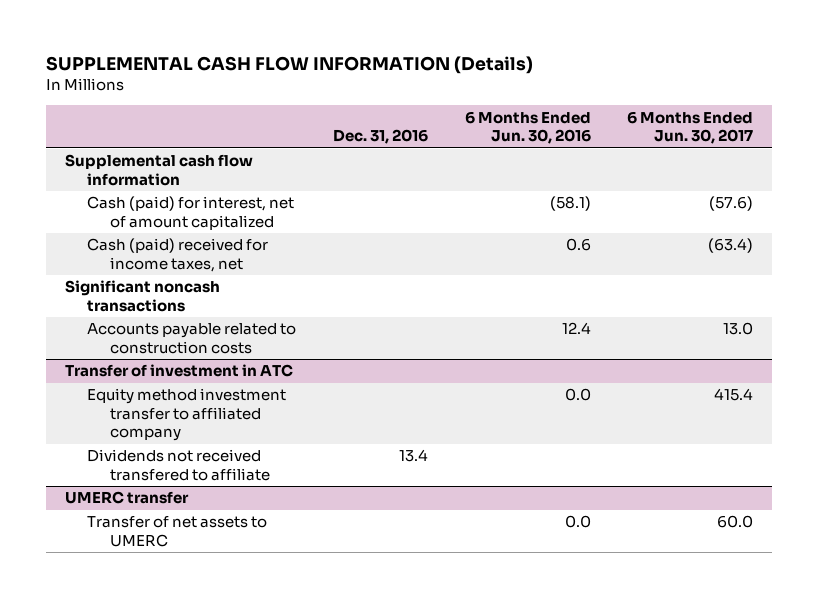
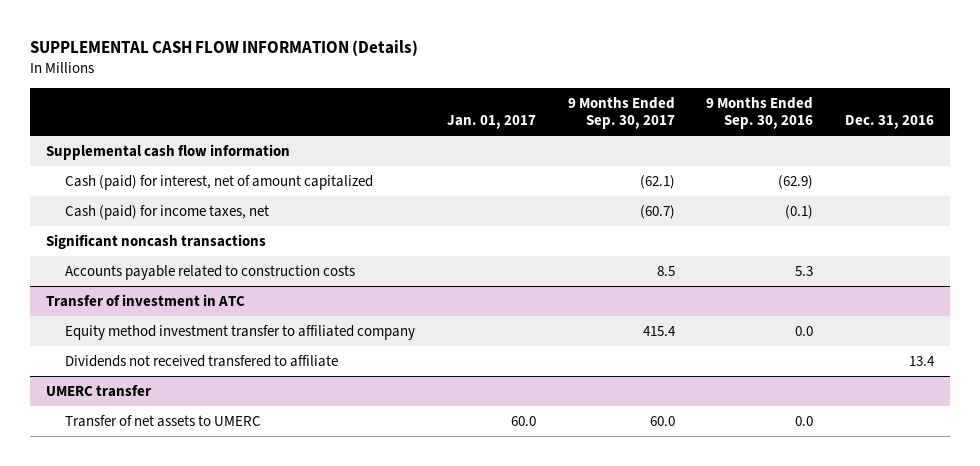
[464,110,591,145] 6 Months Ended Jun. 30, 2016 -> none
[627,110,754,145] 6 Months Ended Jun. 30, 2017 -> none
none -> [446,115,536,130] Jan. 01, 2017
none -> [567,96,675,130] 9 Months Ended Sep. 30, 2017
none -> [706,96,814,130] 9 Months Ended Sep. 30, 2016
[87,238,269,272] Cash (paid) received for income taxes, net -> [65,204,270,220] Cash (paid) for income taxes, net

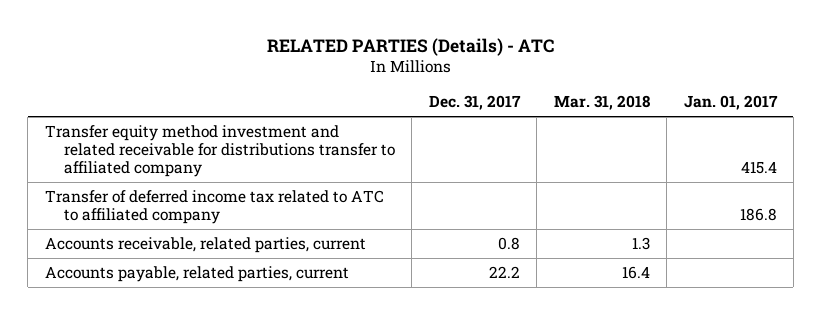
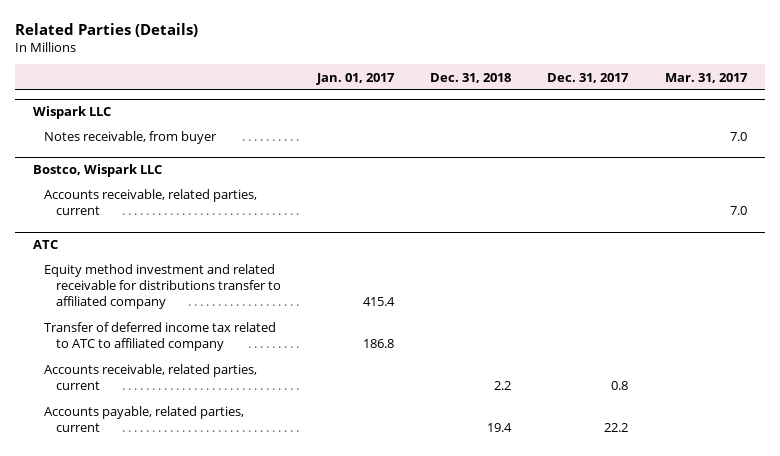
[266,37,554,56] RELATED PARTIES (Details) - ATC -> [14,22,198,37] Related Parties (Details)
[553,95,650,111] Mar. 31, 2018 -> none
none -> [430,72,512,83] Dec. 31, 2018
none -> [664,72,748,83] Mar. 31, 2017
none -> [32,106,111,120] Wispark LLC
none -> [44,131,218,145] Notes receivable, from buyer
none -> [32,164,162,178] Bostco, Wispark LLC
none -> [44,189,258,216] Accounts receivable, related parties, current
none -> [32,240,58,250] ATC
[44,124,396,178] Transfer equity method investment and related receivable for distributions transfer to affiliated company -> [44,264,281,310] Equity method investment and related receivable for distributions transfer to affiliated company

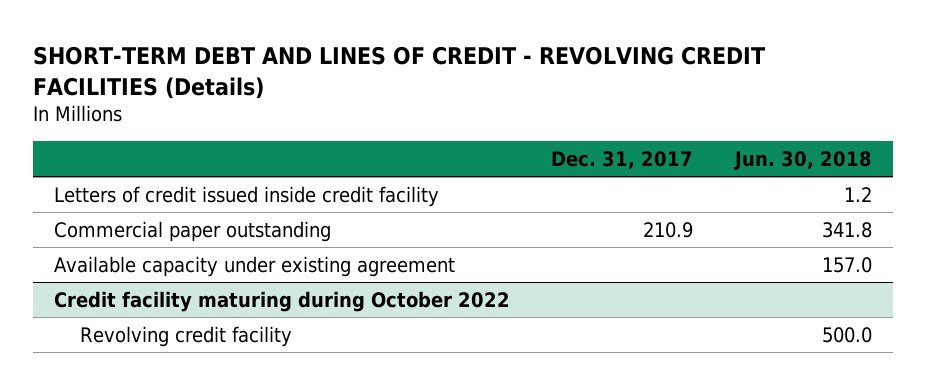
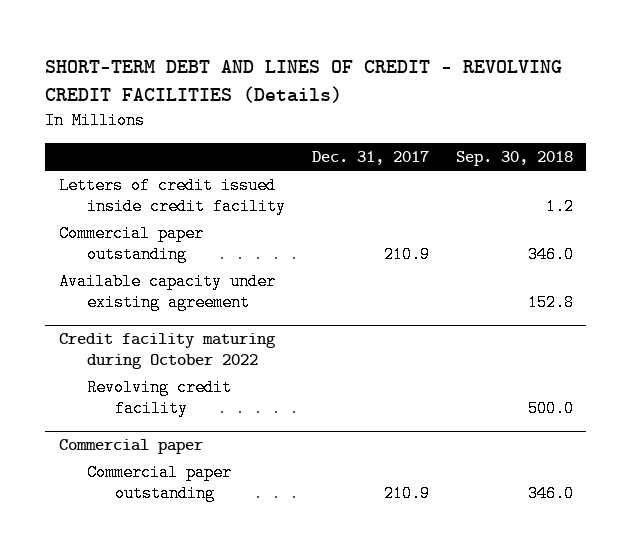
[734,151,873,171] Jun. 30, 2018 -> none
none -> [455,151,573,167] Sep. 30, 2018
none -> [58,439,203,455] Commercial paper
none -> [86,463,232,502] Commercial paper outstanding

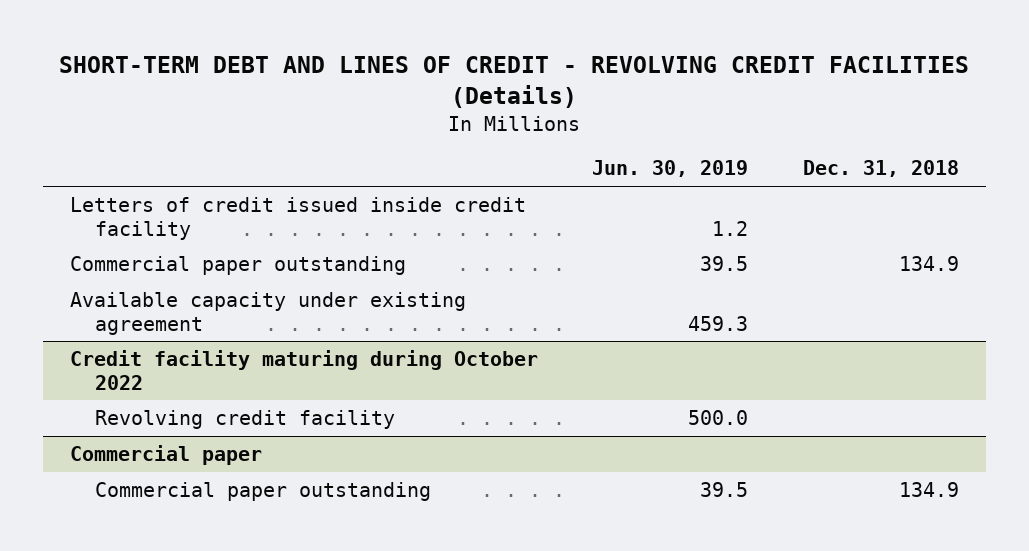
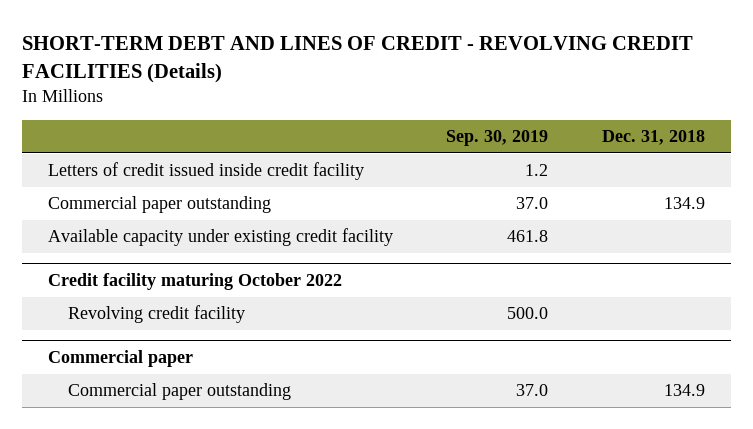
[592,160,749,178] Jun. 30, 2019 -> none
none -> [446,130,549,147] Sep. 30, 2019
[70,350,539,390] Credit facility maturing during October 2022 -> none
[94,410,395,430] Revolving credit facility -> none
[70,292,467,335] Available capacity under existing agreement -> [48,228,394,247] Available capacity under existing credit facility
none -> [48,273,343,291] Credit facility maturing October 2022
none -> [68,305,246,324] Revolving credit facility

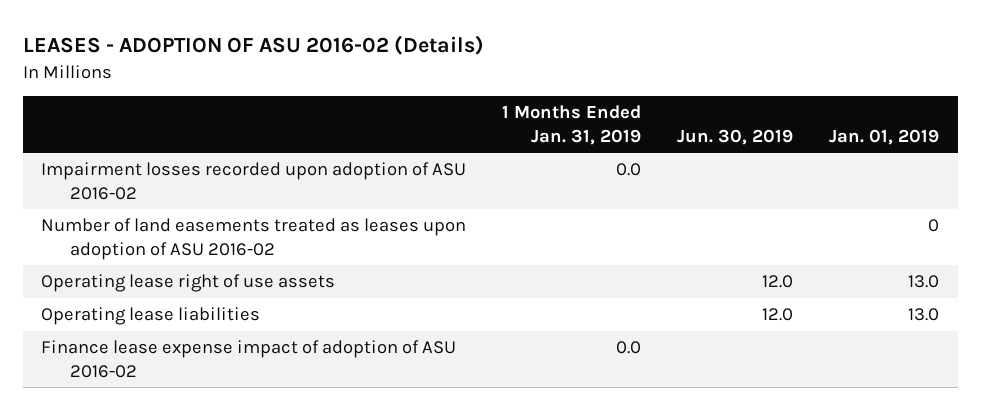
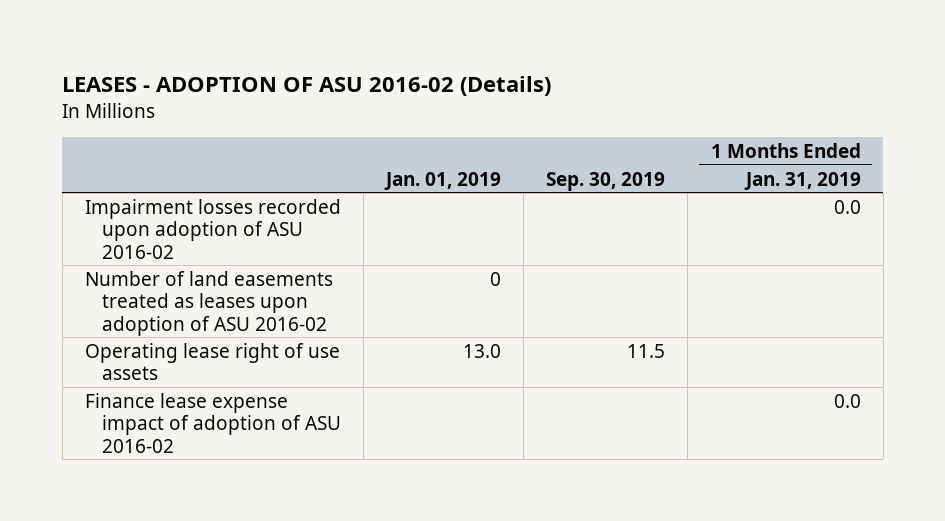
[677,128,794,145] Jun. 30, 2019 -> none
none -> [546,171,666,191] Sep. 30, 2019
[41,307,261,326] Operating lease liabilities -> none

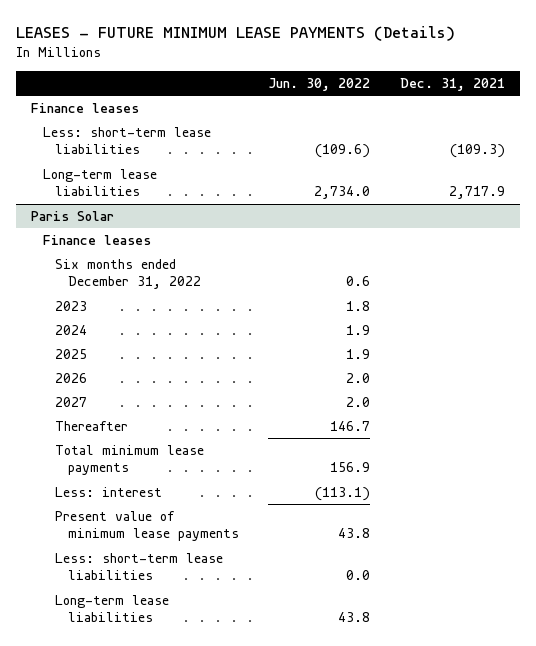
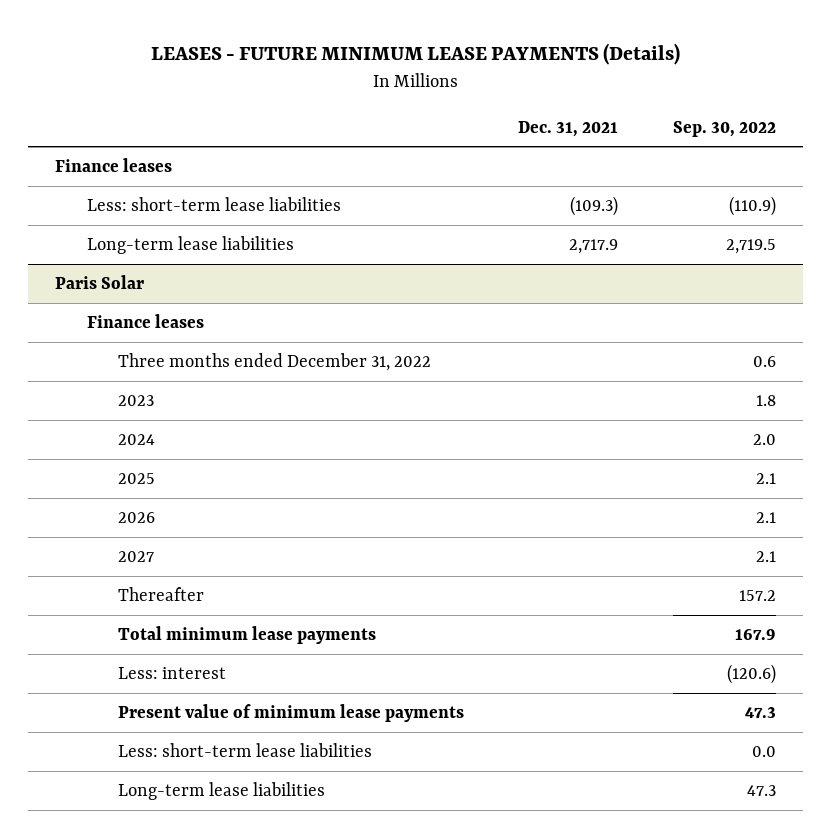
[268,77,371,91] Jun. 30, 2022 -> none
none -> [672,120,776,137] Sep. 30, 2022
[55,259,201,290] Six months ended December 31, 2022 -> [118,353,432,372] Three months ended December 31, 2022

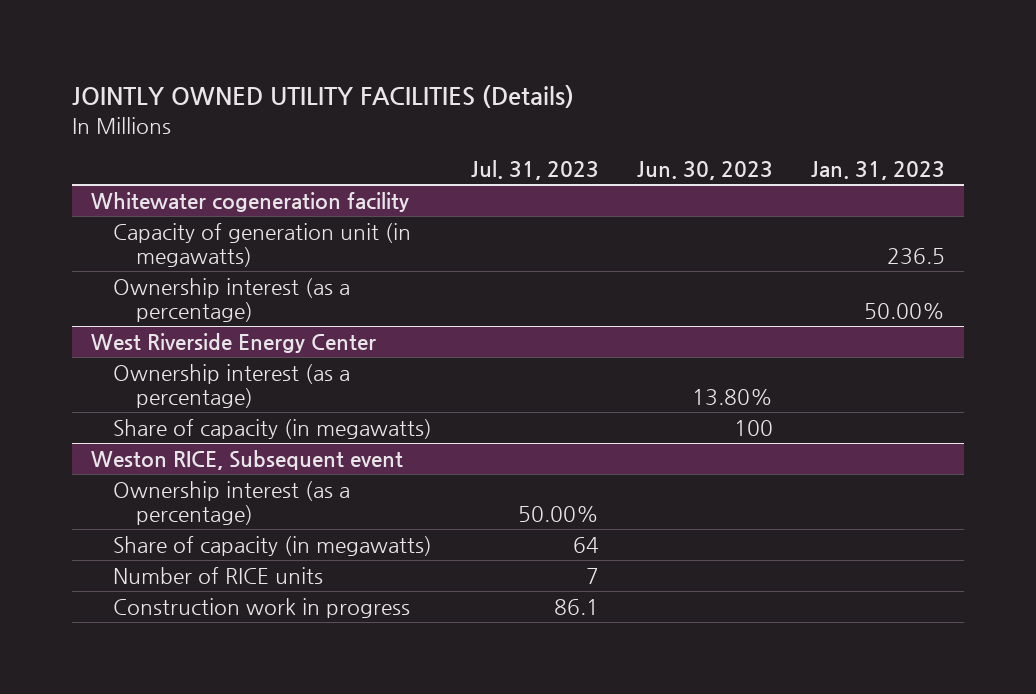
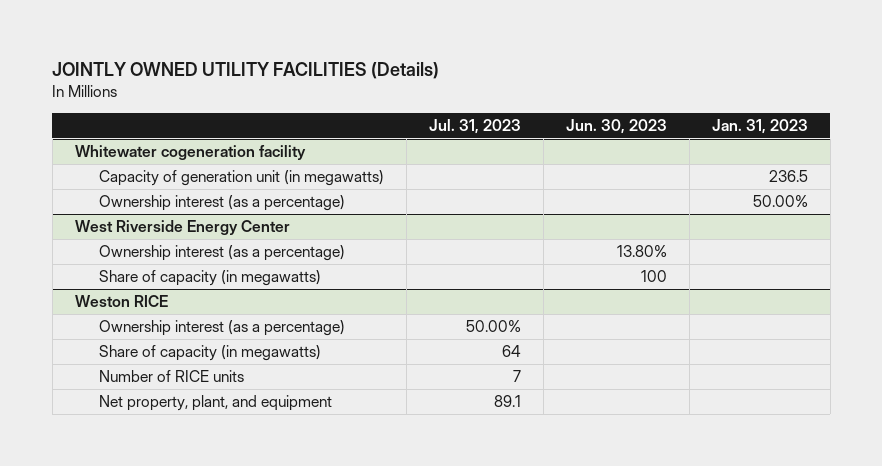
[90,449,403,470] Weston RICE, Subsequent event -> [74,295,168,308] Weston RICE
[113,597,411,618] Construction work in progress -> none
none -> [99,395,333,412] Net property, plant, and equipment

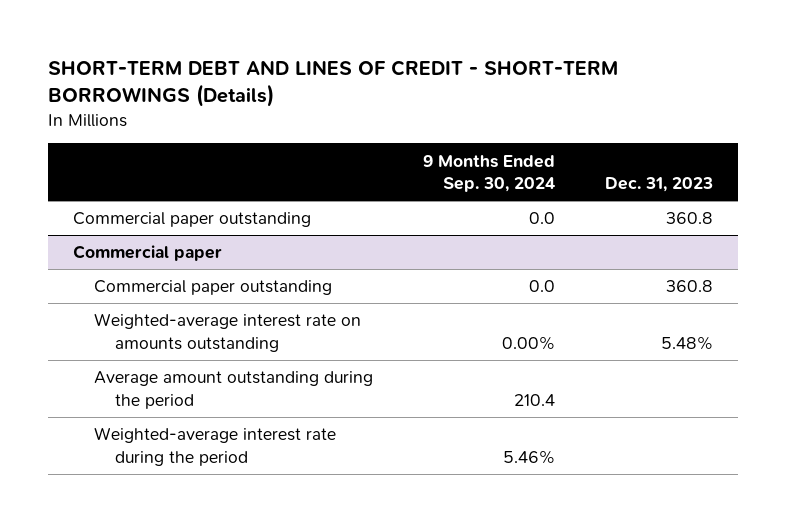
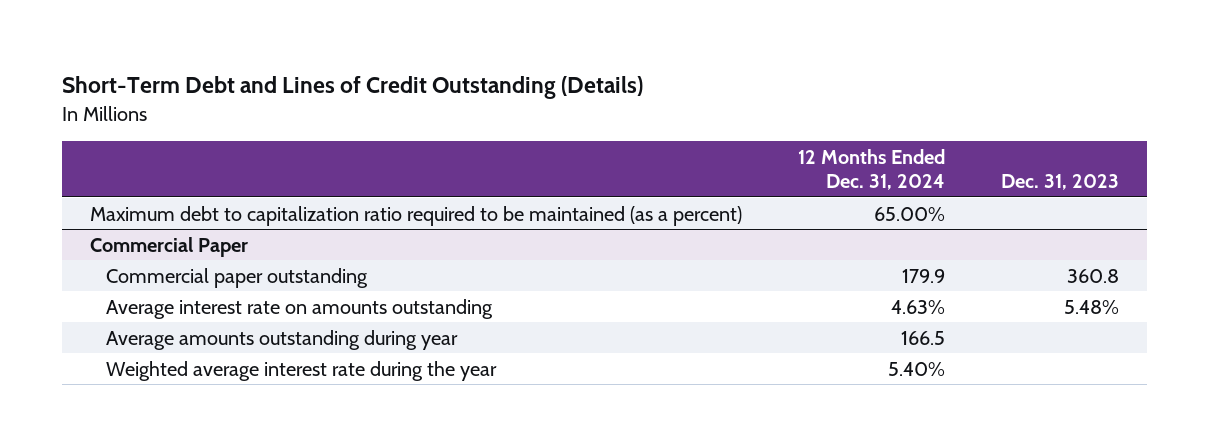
[48,60,619,108] SHORT-TERM DEBT AND LINES OF CREDIT - SHORT-TERM BORROWINGS (Details) -> [62,76,644,100] Short-Term Debt and Lines of Credit Outstanding (Details)
[423,154,556,193] 9 Months Ended Sep. 30, 2024 -> none
none -> [798,148,946,190] 12 Months Ended Dec. 31, 2024
[73,212,312,228] Commercial paper outstanding -> none
none -> [90,205,743,226] Maximum debt to capitalization ratio required to be maintained (as a percent)
[73,245,223,262] Commercial paper -> [90,236,249,257] Commercial Paper
[94,313,362,352] Weighted-average interest rate on amounts outstanding -> [105,298,493,319] Average interest rate on amounts outstanding
[94,371,374,409] Average amount outstanding during the period -> [105,329,458,350] Average amounts outstanding during year
[94,427,337,466] Weighted-average interest rate during the period -> [105,360,497,381] Weighted average interest rate during the year

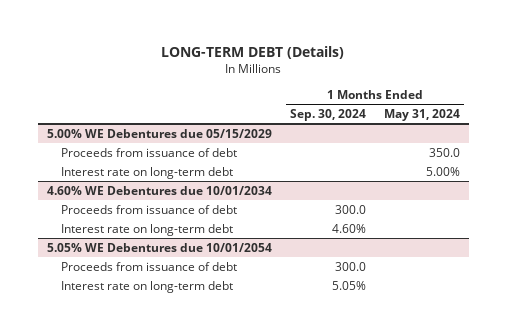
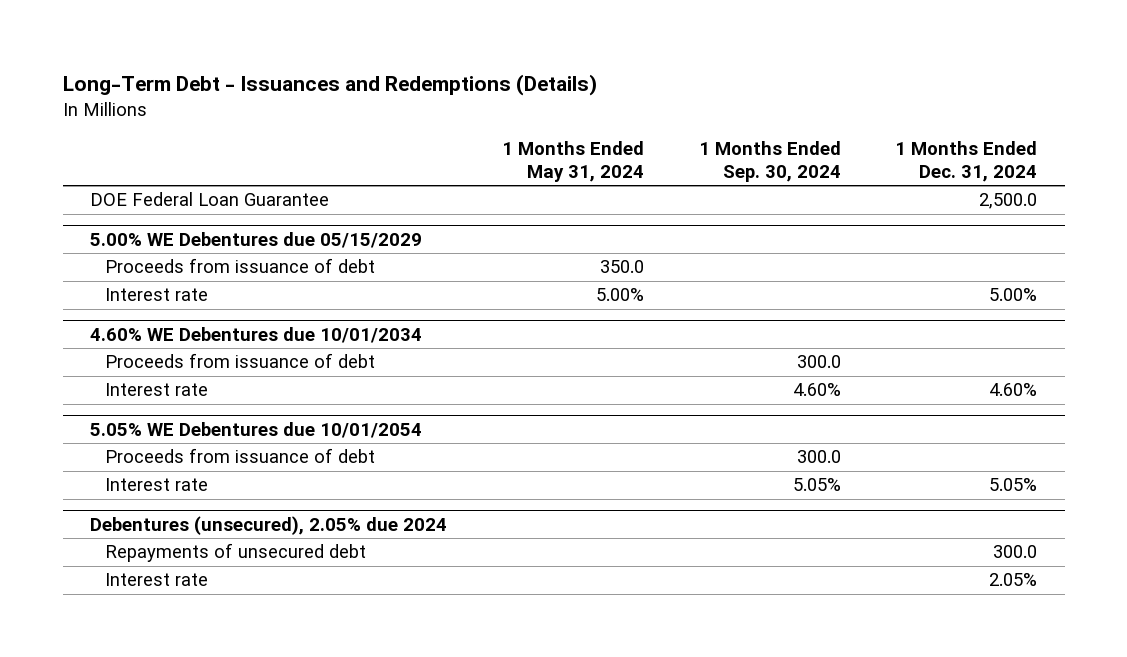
[161,45,345,59] LONG-TERM DEBT (Details) -> [62,74,597,97] Long-Term Debt - Issuances and Redemptions (Details)
none -> [895,141,1038,183] 1 Months Ended Dec. 31, 2024
none -> [90,192,330,207] DOE Federal Loan Guarantee
[60,166,233,179] Interest rate on long-term debt -> [104,288,208,302] Interest rate
[60,223,233,236] Interest rate on long-term debt -> [104,383,208,397] Interest rate
[60,280,233,293] Interest rate on long-term debt -> [104,478,208,492] Interest rate
none -> [90,515,448,535] Debentures (unsecured), 2.05% due 2024
none -> [104,543,366,563] Repayments of unsecured debt
none -> [104,573,208,587] Interest rate

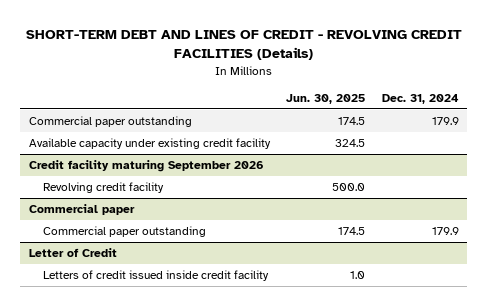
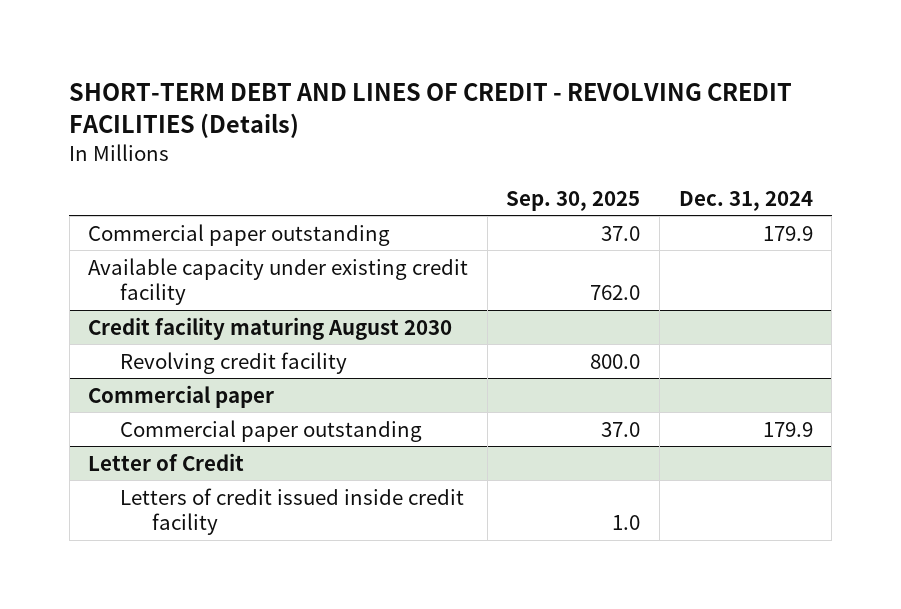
[286,93,366,104] Jun. 30, 2025 -> none
none -> [506,190,641,211] Sep. 30, 2025
[28,160,264,173] Credit facility maturing September 2026 -> [88,316,453,340] Credit facility maturing August 2030

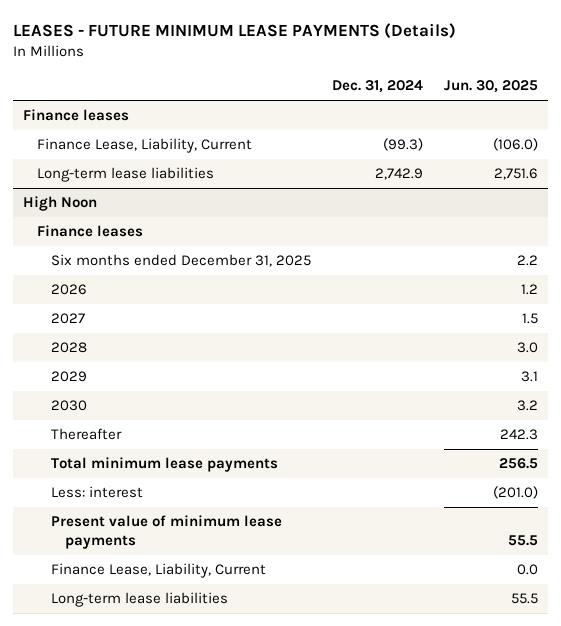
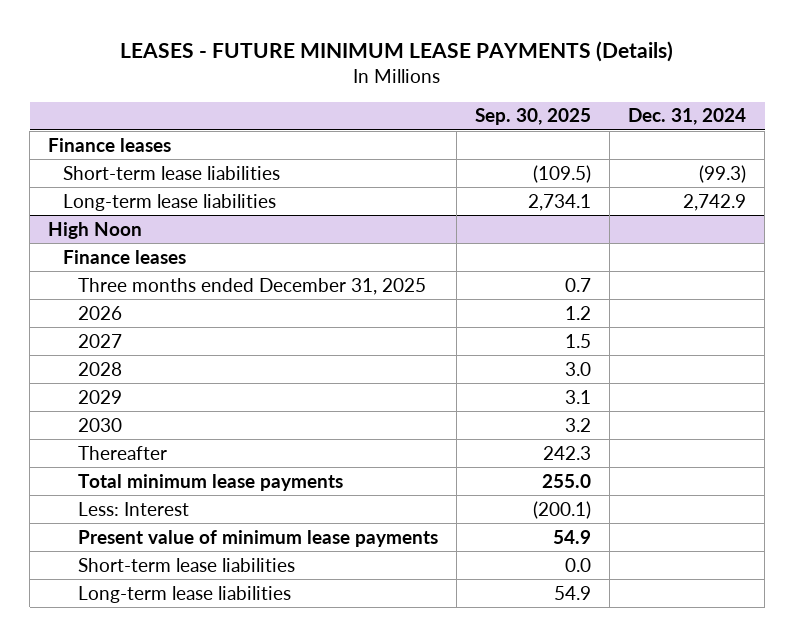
[443,80,538,94] Jun. 30, 2025 -> none
none -> [474,108,591,126] Sep. 30, 2025
[37,138,253,154] Finance Lease, Liability, Current -> [62,165,280,180] Short-term lease liabilities
[51,254,312,268] Six months ended December 31, 2025 -> [77,277,426,295] Three months ended December 31, 2025
[51,486,144,499] Less: interest -> [77,501,189,516] Less: Interest
[51,563,267,579] Finance Lease, Liability, Current -> [77,557,295,572] Short-term lease liabilities

